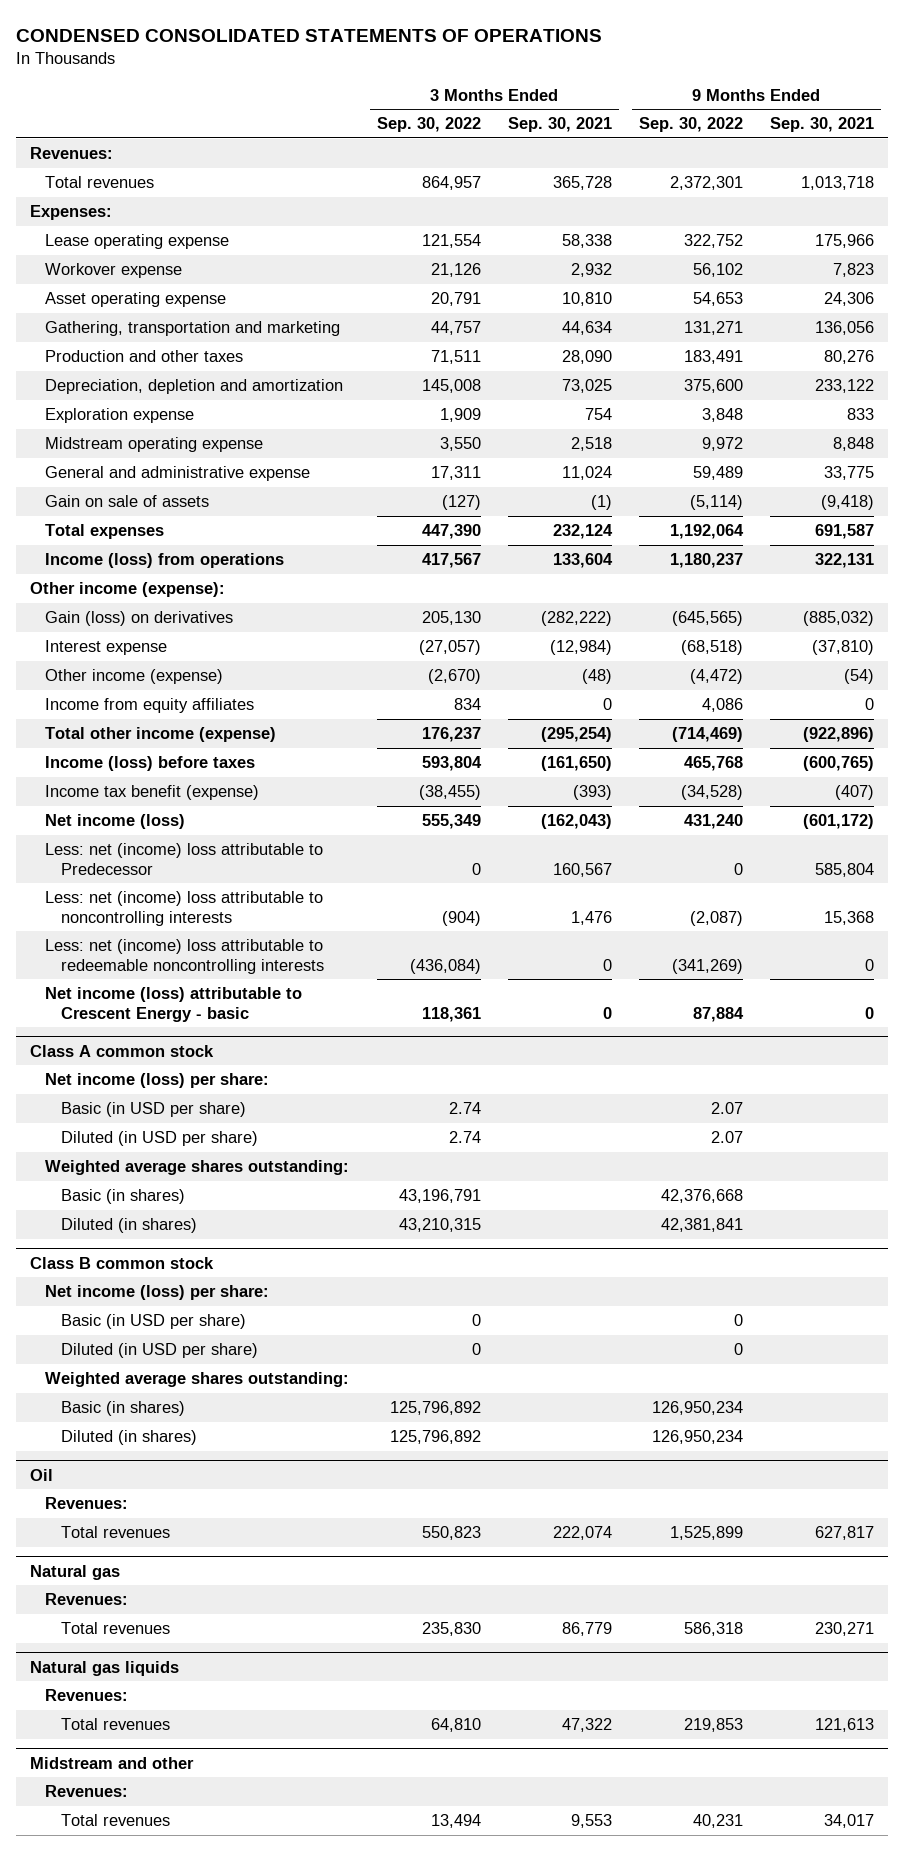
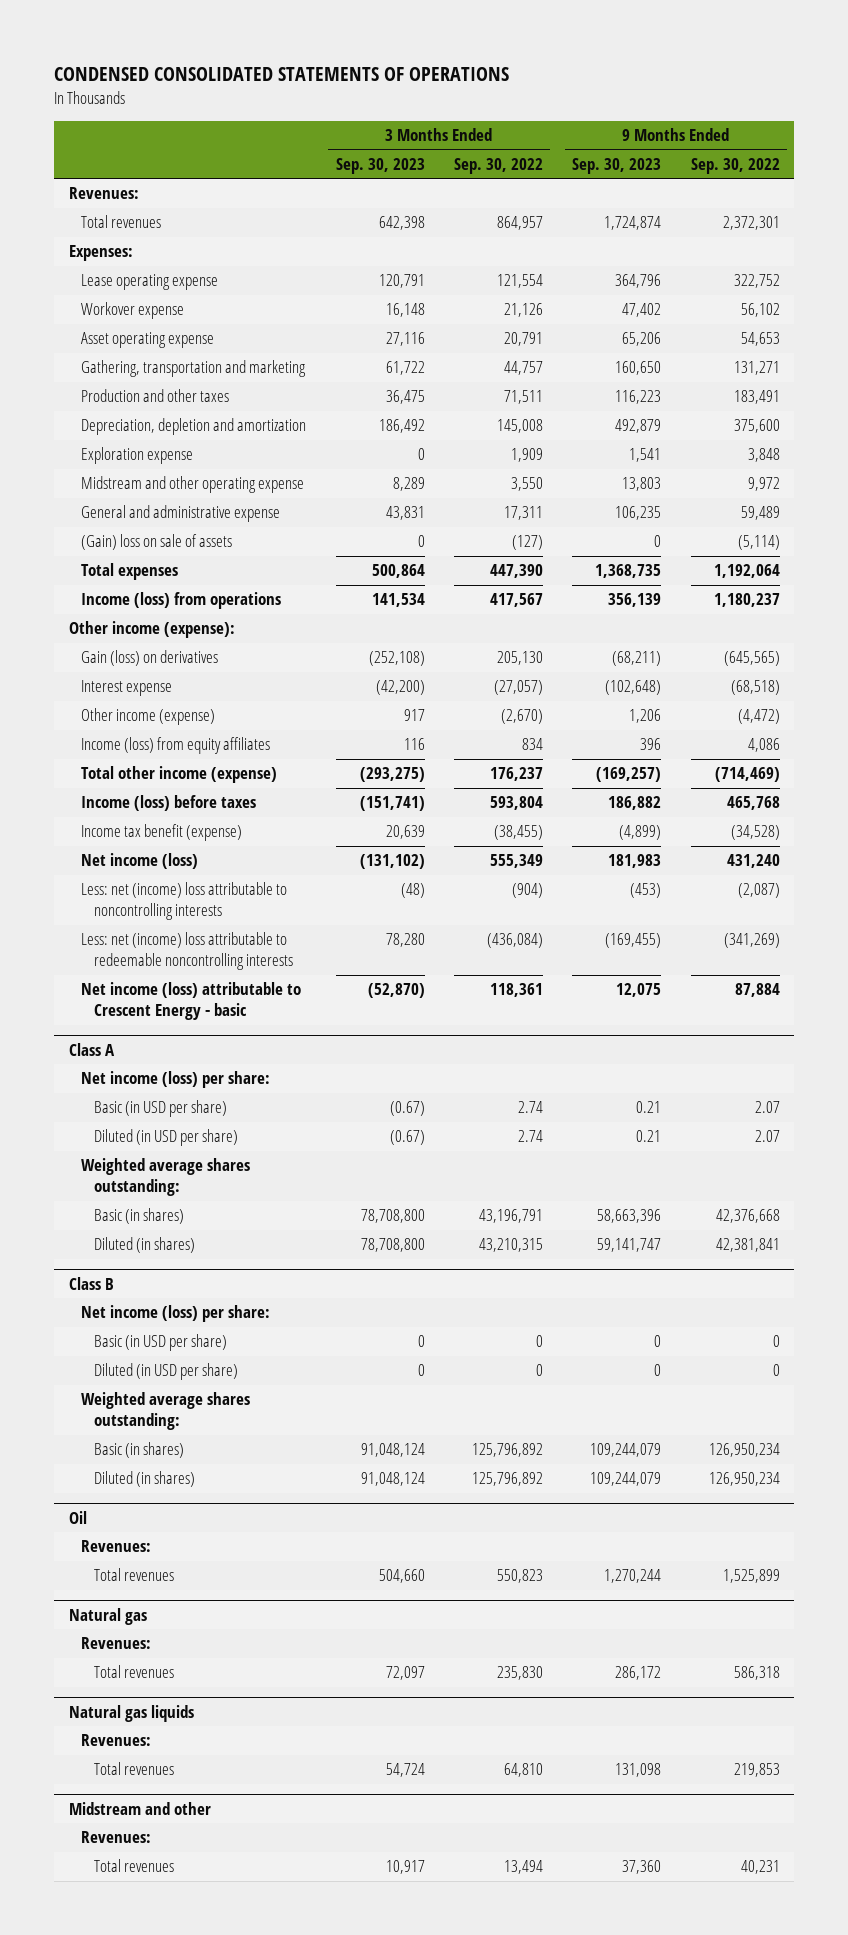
[507,117,612,133] Sep. 30, 2021 -> none
[770,117,875,133] Sep. 30, 2021 -> none
none -> [335,158,425,175] Sep. 30, 2023
none -> [572,158,662,175] Sep. 30, 2023
[45,436,264,452] Midstream operating expense -> [81,476,305,494] Midstream and other operating expense
[45,494,210,507] Gain on sale of assets -> [81,534,233,551] (Gain) loss on sale of assets
[45,697,255,713] Income from equity affiliates -> [81,737,271,755] Income (loss) from equity affiliates
[45,842,324,875] Less: net (income) loss attributable to Predecessor -> none
[29,1044,214,1057] Class A common stock -> [68,1042,115,1056] Class A
[29,1256,214,1269] Class B common stock -> [68,1276,114,1290] Class B

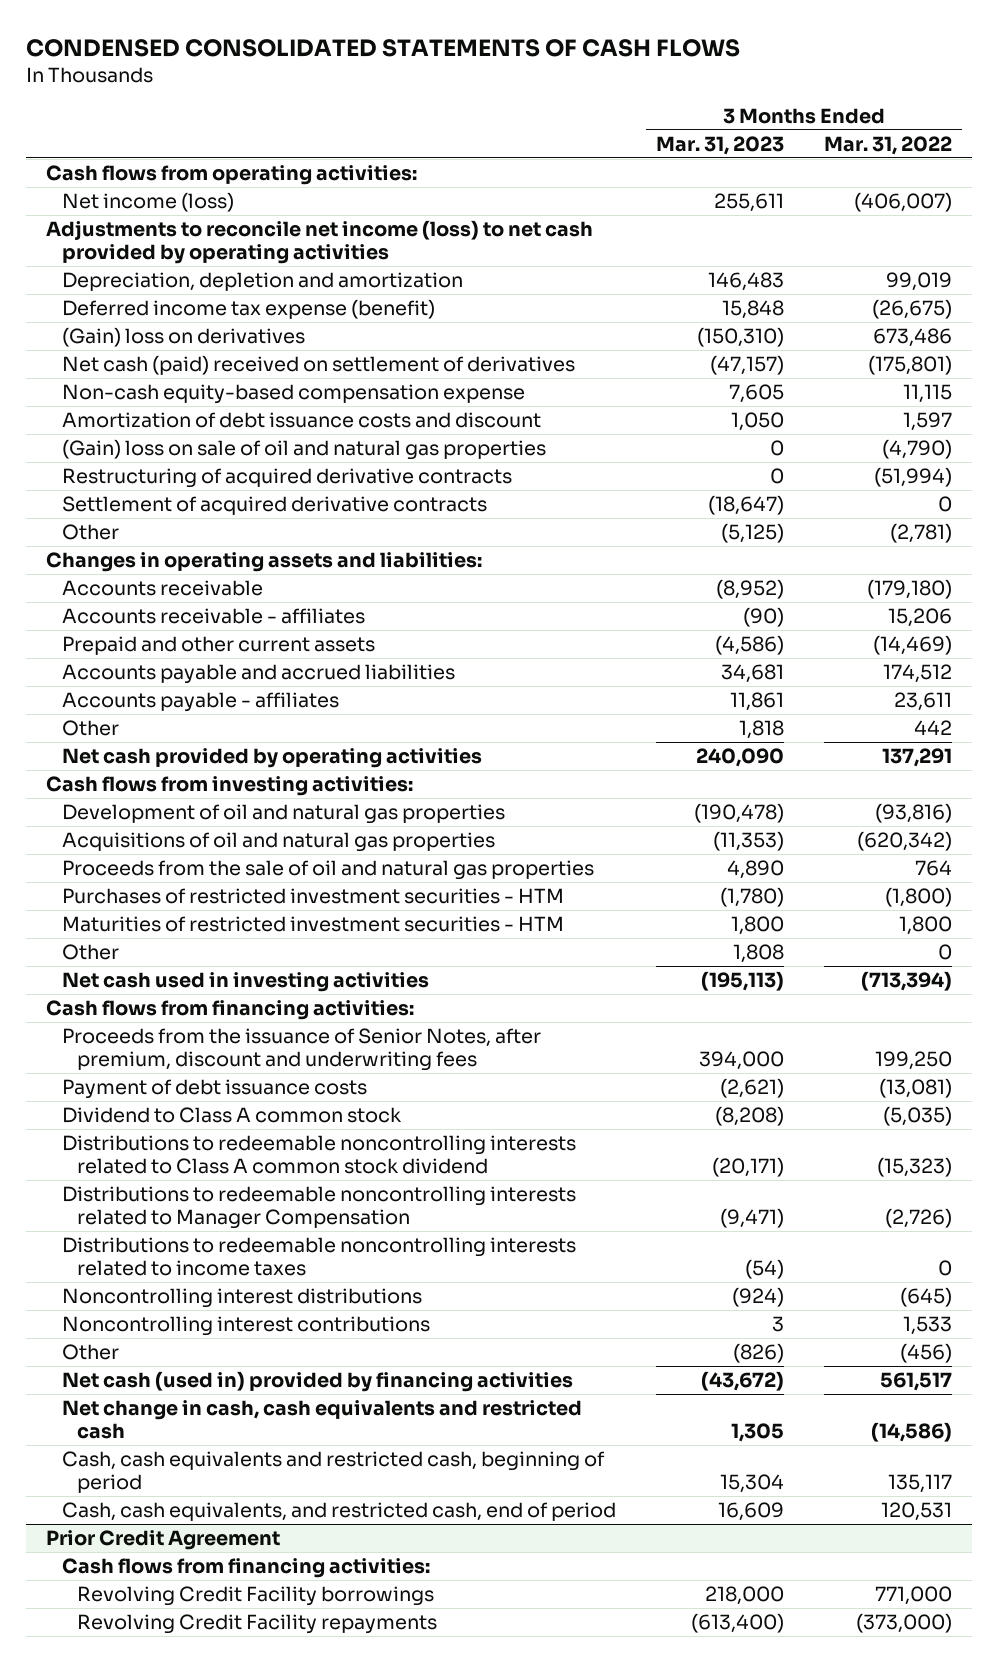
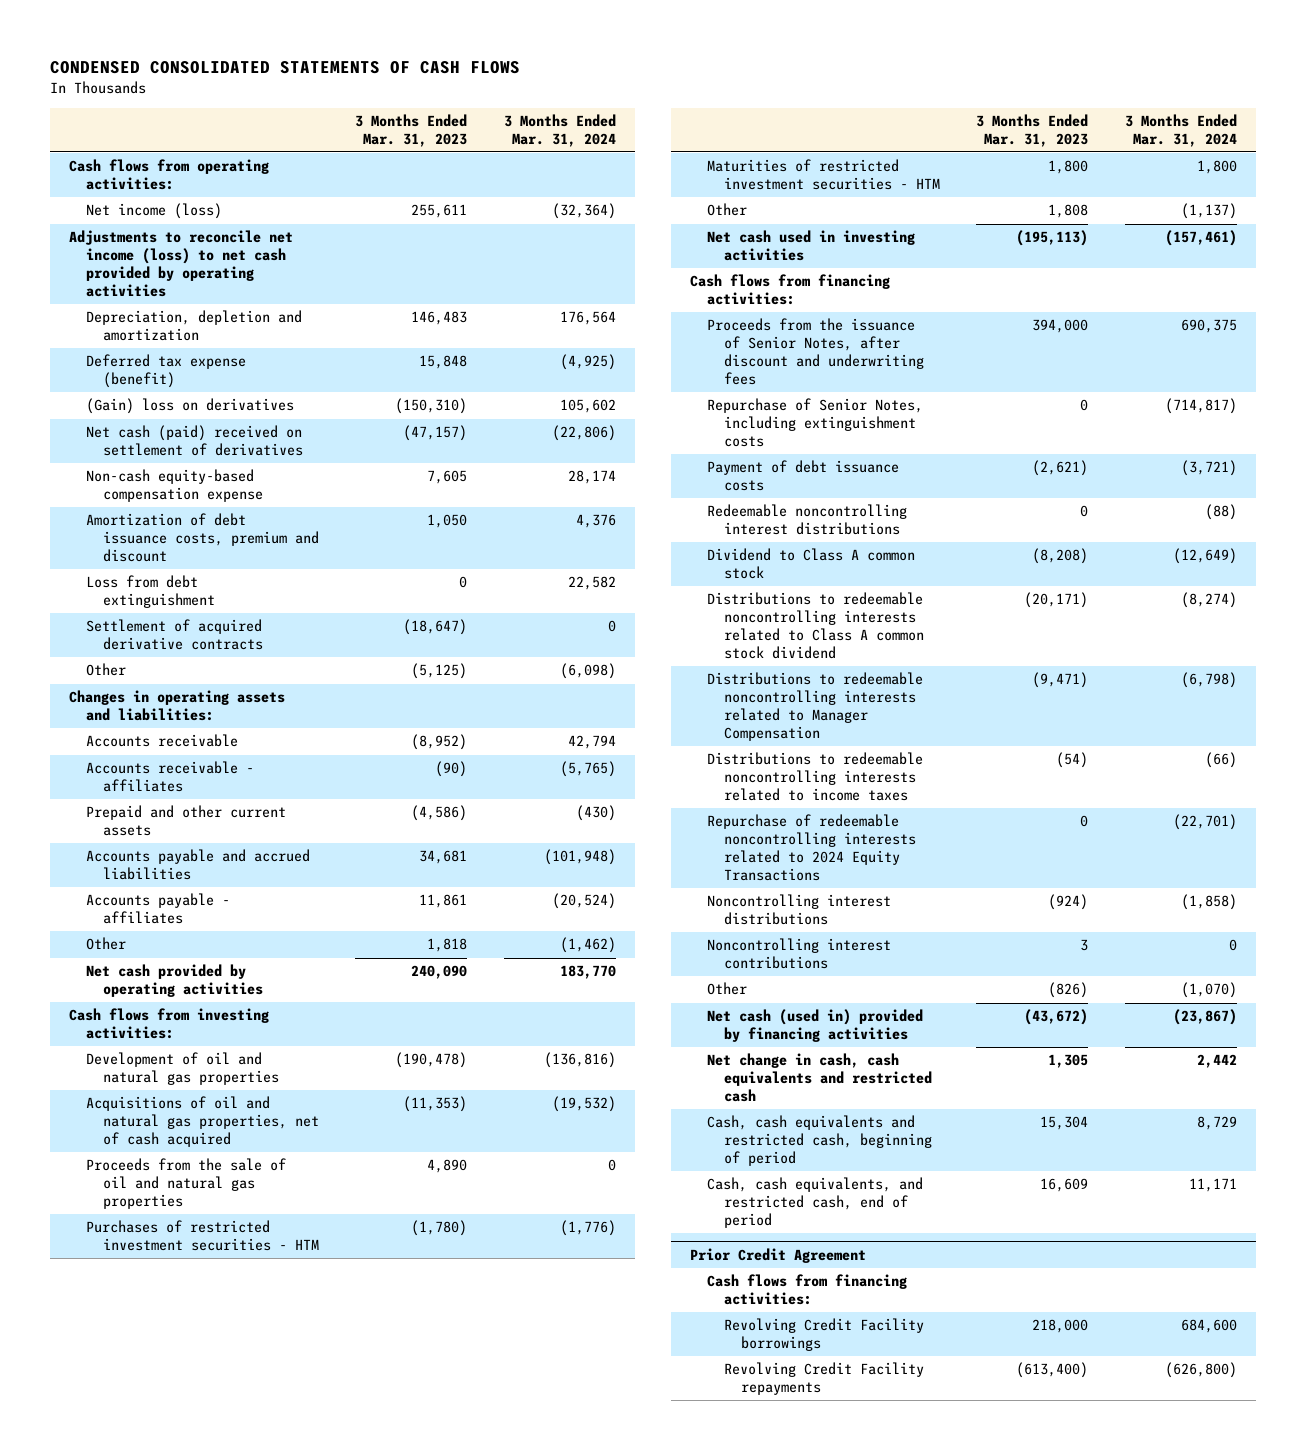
[824,135,953,155] Mar. 31, 2022 -> none
none -> [504,113,617,147] 3 Months Ended Mar. 31, 2024
[61,299,435,320] Deferred income tax expense (benefit) -> [85,354,246,389] Deferred tax expense (benefit)
[61,439,546,461] (Gain) loss on sale of oil and natural gas properties -> none
[61,468,512,489] Restructuring of acquired derivative contracts -> none
[61,412,541,429] Amortization of debt issuance costs and discount -> [85,513,319,563] Amortization of debt issuance costs, premium and discount
none -> [85,575,215,609] Loss from debt extinguishment
[61,832,495,853] Acquisitions of oil and natural gas properties -> [85,1096,319,1148] Acquisitions of oil and natural gas properties, net of cash acquired
[61,1028,541,1071] Proceeds from the issuance of Senior Notes, after premium, discount and underwriting fees -> [706,318,924,386] Proceeds from the issuance of Senior Notes, after discount and underwriting fees
none -> [706,398,923,448] Repurchase of Senior Notes, including extinguishment costs
none -> [706,504,907,536] Redeemable noncontrolling interest distributions
none -> [706,814,916,882] Repurchase of redeemable noncontrolling interests related to 2024 Equity Transactions

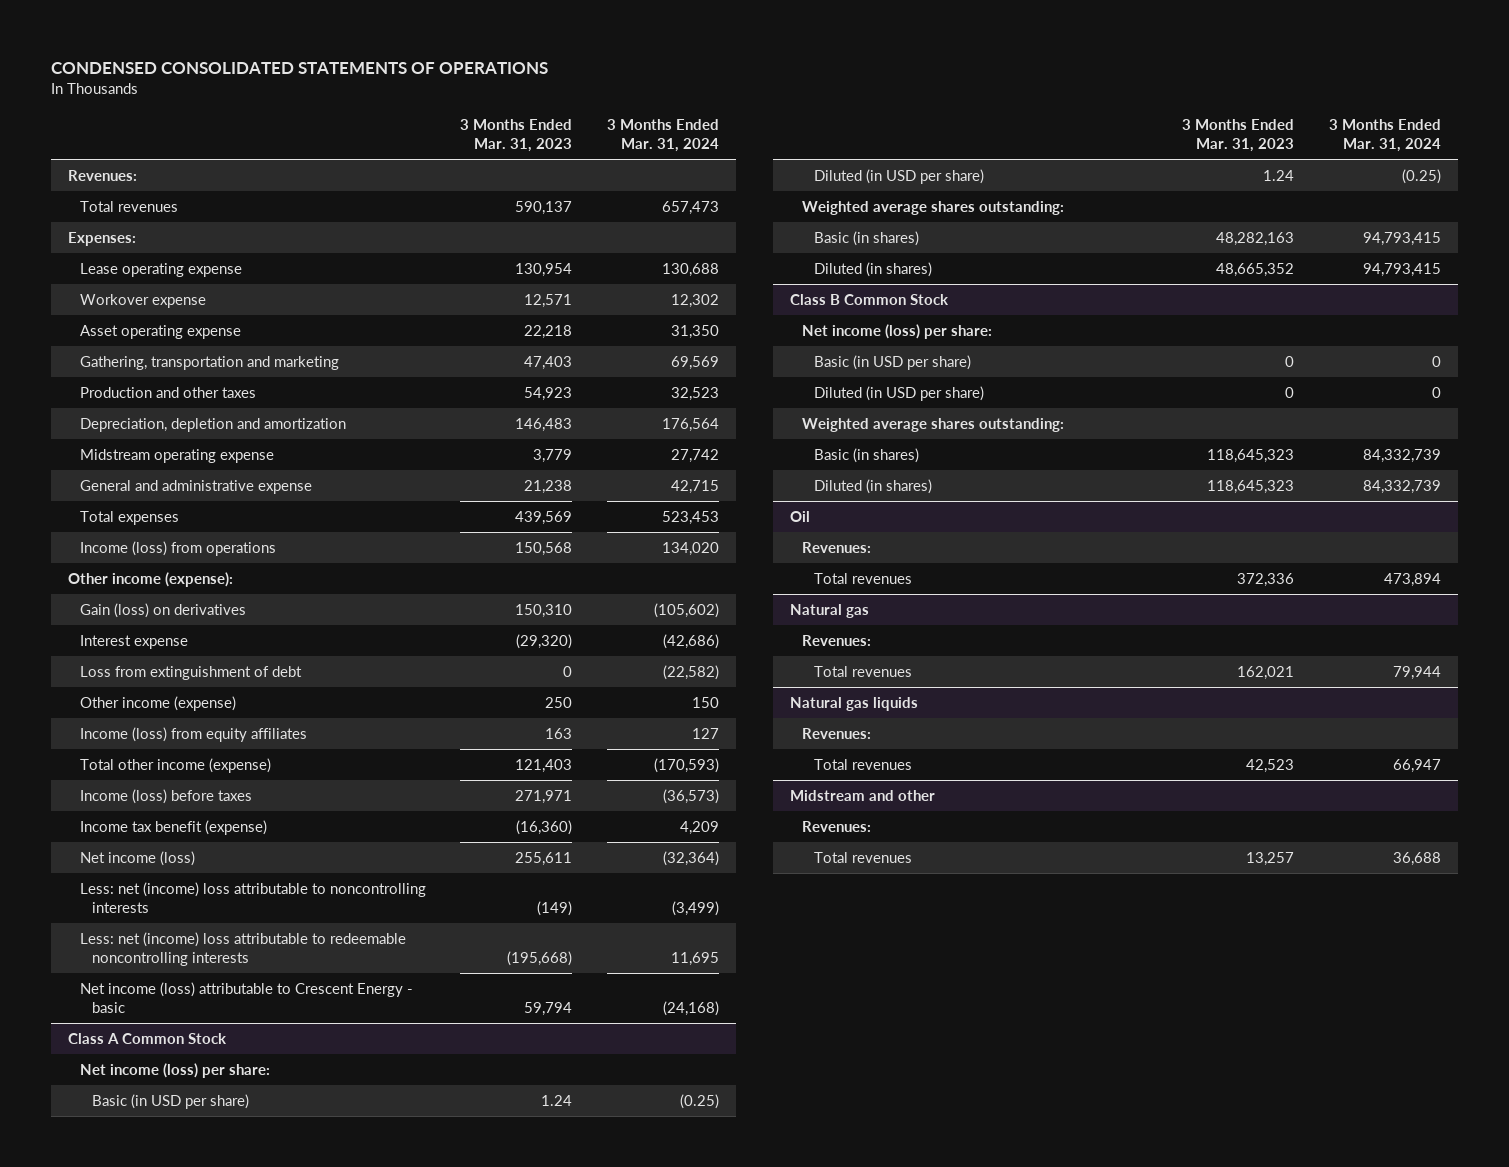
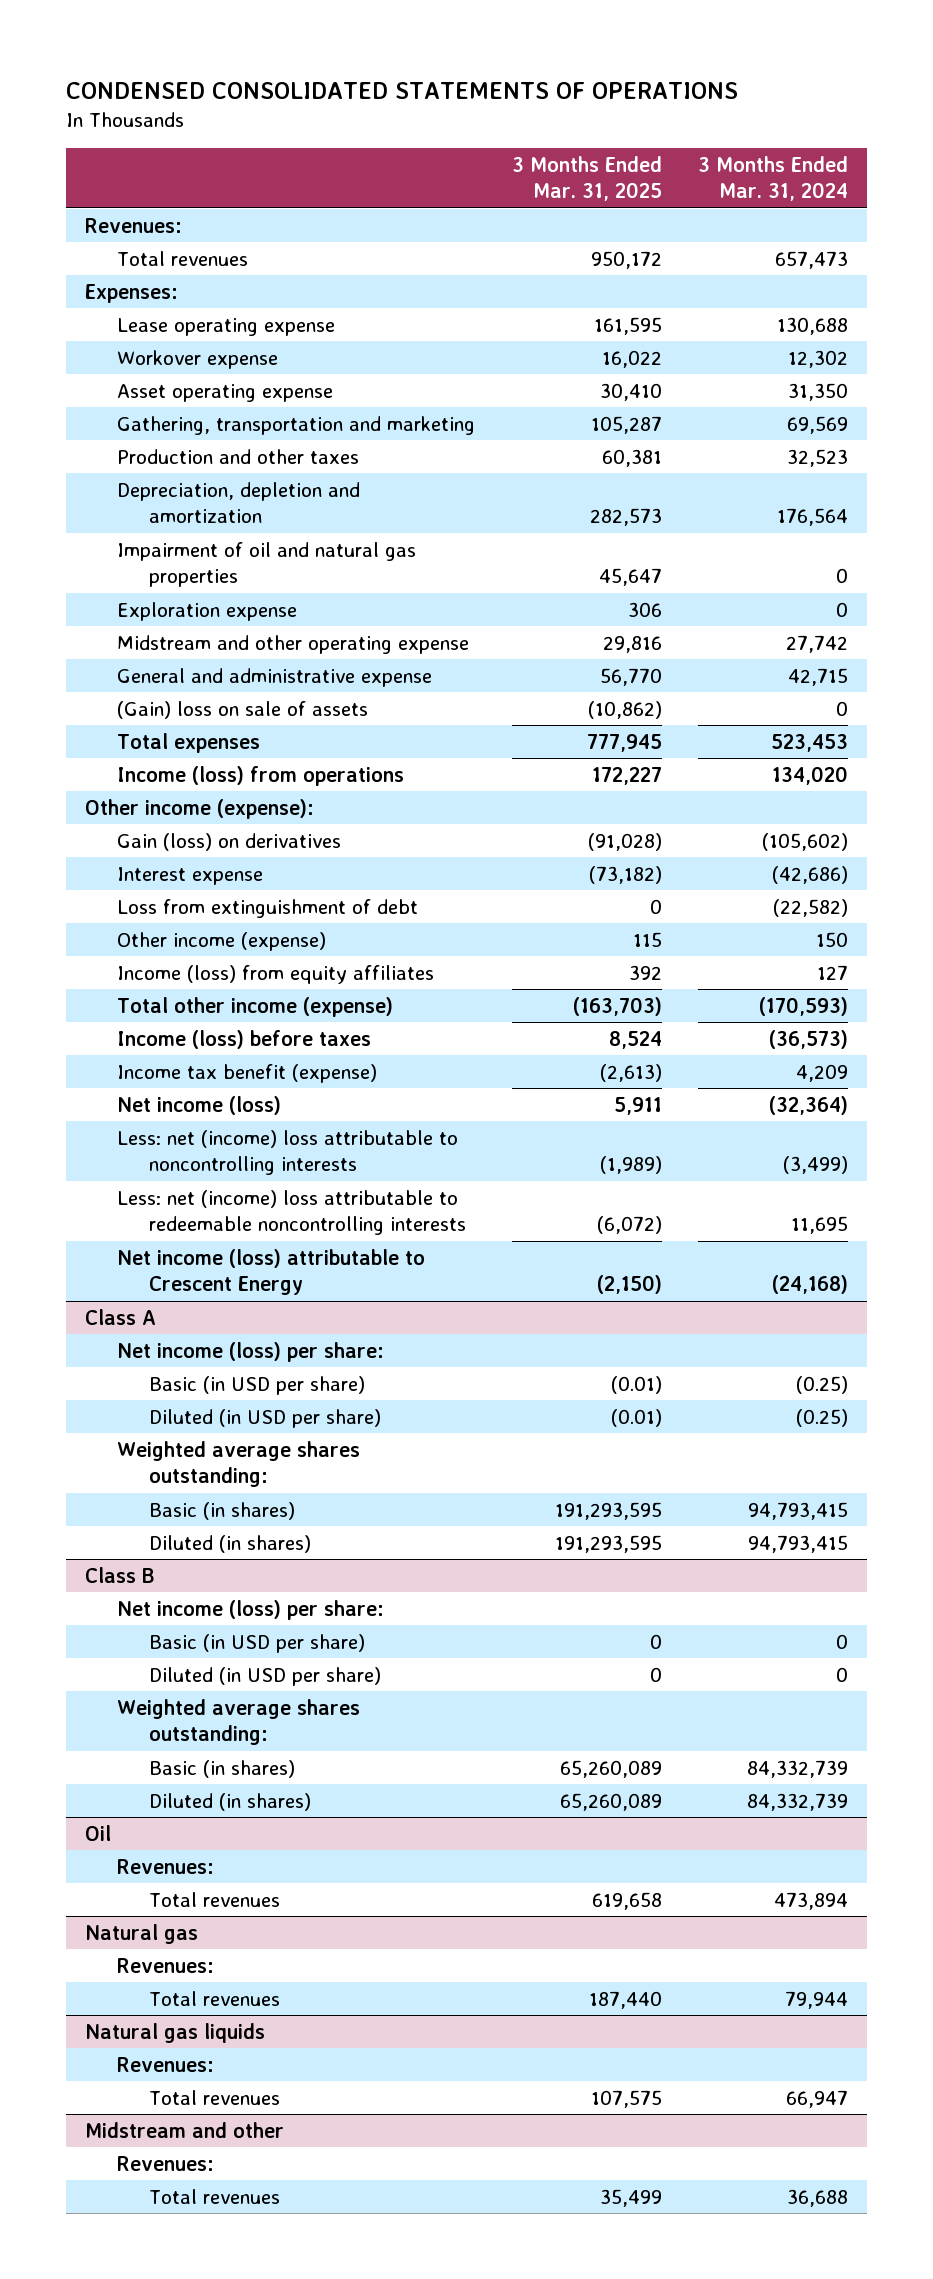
[460,118,573,153] 3 Months Ended Mar. 31, 2023 -> none
none -> [511,155,662,202] 3 Months Ended Mar. 31, 2025
none -> [117,541,417,588] Impairment of oil and natural gas properties
none -> [117,601,298,621] Exploration expense
[80,448,275,463] Midstream operating expense -> [117,634,470,654] Midstream and other operating expense
none -> [117,700,369,719] (Gain) loss on sale of assets
[80,981,414,1013] Net income (loss) attributable to Crescent Energy - basic -> [117,1248,426,1296] Net income (loss) attributable to Crescent Energy
[68,1032,228,1044] Class A Common Stock -> [84,1308,156,1325] Class A
[790,293,950,305] Class B Common Stock -> [84,1566,155,1583] Class B

